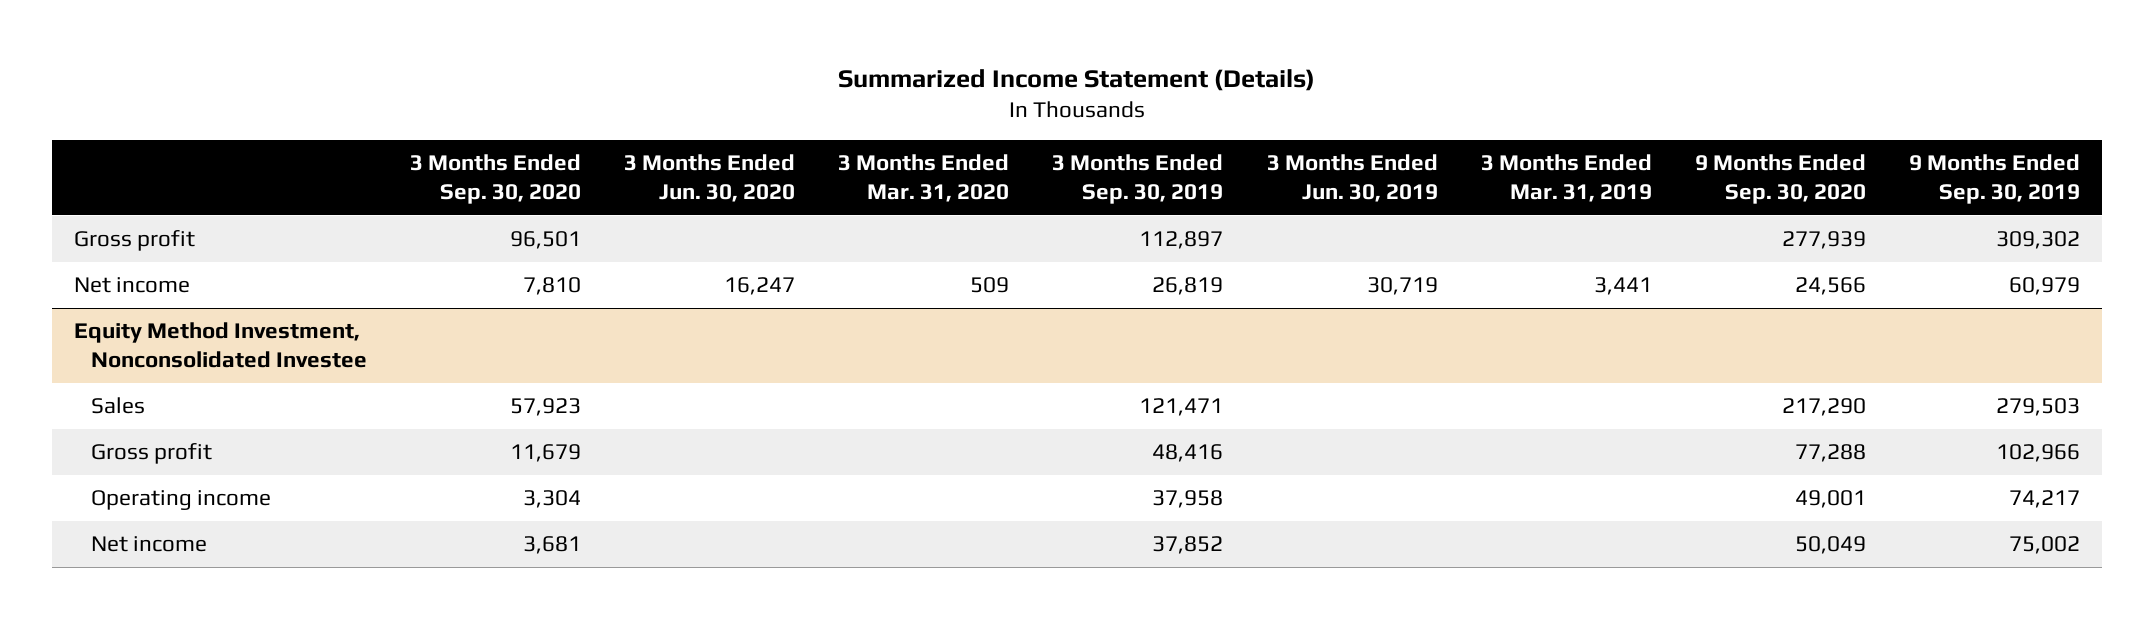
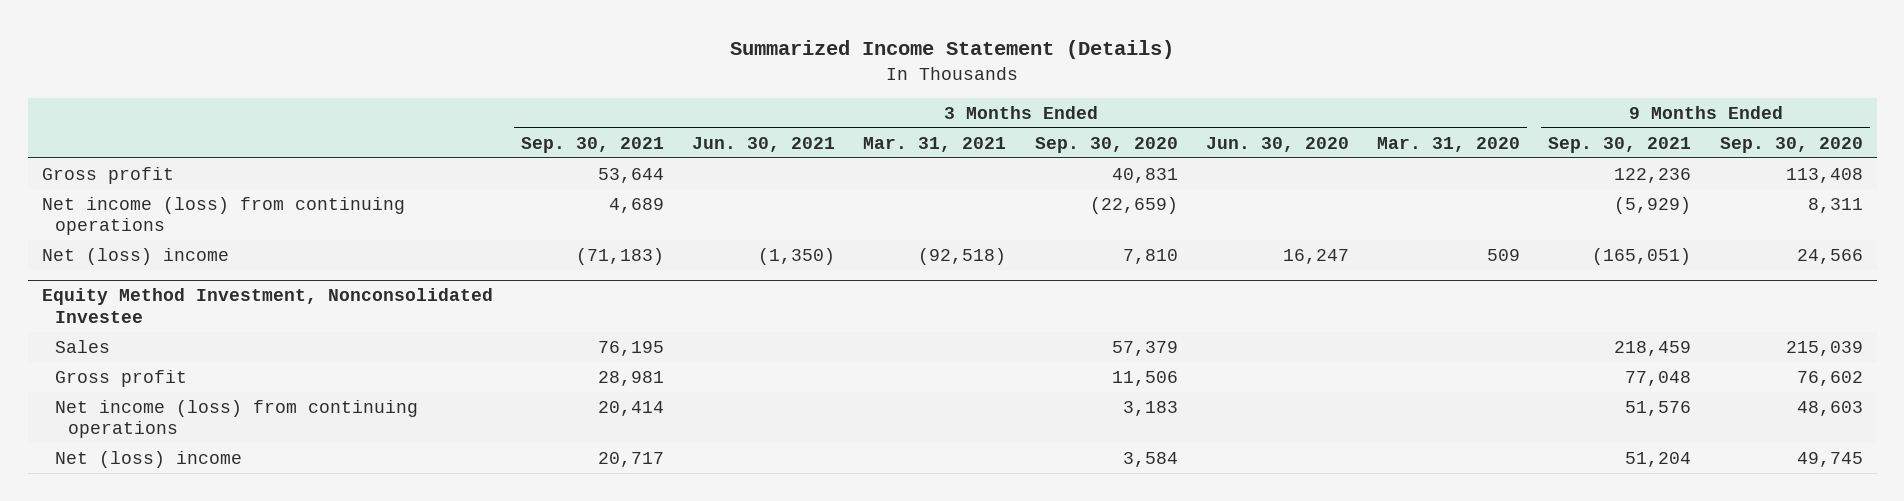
[1052,154,1224,204] 3 Months Ended Sep. 30, 2019 -> none
[1266,154,1438,202] 3 Months Ended Jun. 30, 2019 -> none
[1480,154,1652,202] 3 Months Ended Mar. 31, 2019 -> none
[1909,154,2081,204] 9 Months Ended Sep. 30, 2019 -> none
none -> [520,136,664,153] Sep. 30, 2021
none -> [692,136,836,152] Jun. 30, 2021
none -> [863,136,1007,152] Mar. 31, 2021
none -> [1548,136,1692,153] Sep. 30, 2021
[509,231,581,250] 96,501 -> [1111,167,1178,183] 40,831
[1782,231,1867,250] 277,939 -> [1785,167,1863,183] 113,408
none -> [41,196,405,236] Net income (loss) from continuing operations
[74,277,191,294] Net income -> [41,247,229,265] Net (loss) income
[90,490,271,511] Operating income -> none
[509,398,581,417] 57,923 -> [1111,340,1178,356] 57,379
[1782,398,1867,417] 217,290 -> [1785,340,1863,356] 215,039
[509,444,581,463] 11,679 -> [1111,370,1178,386] 11,506
[1795,444,1867,463] 77,288 -> [1796,370,1863,386] 76,602
none -> [54,399,418,439] Net income (loss) from continuing operations
[90,536,207,553] Net income -> [54,450,242,468] Net (loss) income
[522,536,581,555] 3,681 -> [1122,451,1178,467] 3,584
[1795,536,1867,555] 50,049 -> [1796,451,1863,467] 49,745

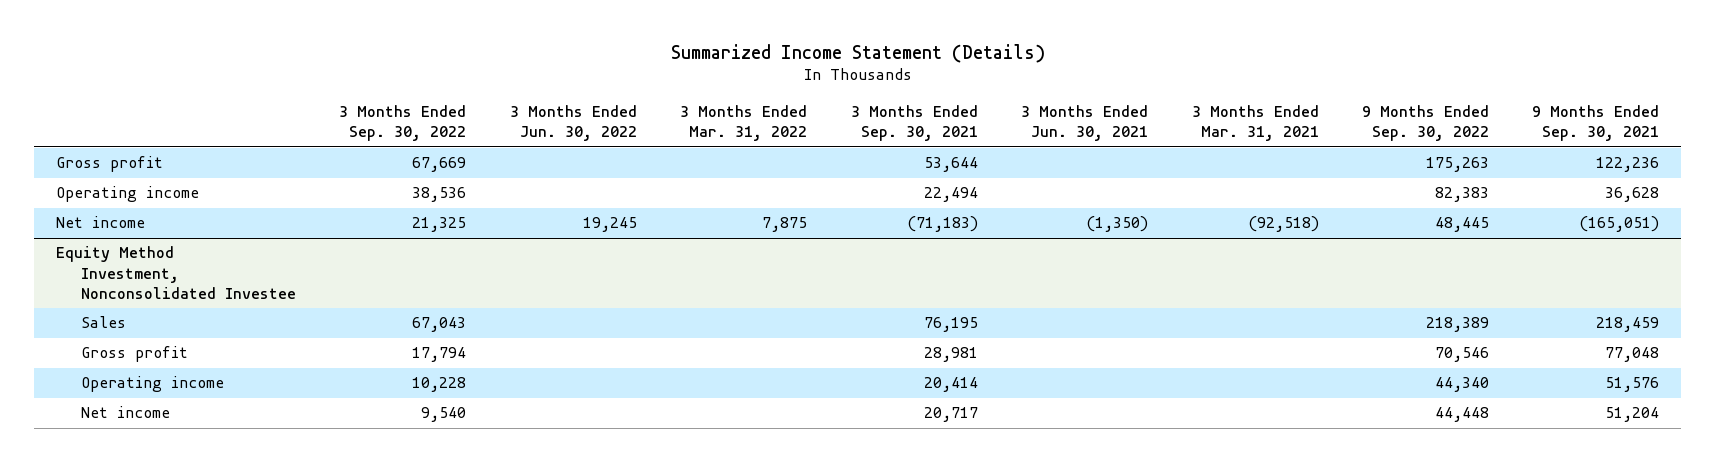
[1034,136,1178,153] Sep. 30, 2020 -> none
[1205,136,1349,152] Jun. 30, 2020 -> none
[1377,136,1521,152] Mar. 31, 2020 -> none
[1719,136,1863,153] Sep. 30, 2020 -> none
none -> [339,104,467,142] 3 Months Ended Sep. 30, 2022
none -> [509,104,637,142] 3 Months Ended Jun. 30, 2022
none -> [680,104,808,142] 3 Months Ended Mar. 31, 2022
none -> [1362,104,1490,142] 9 Months Ended Sep. 30, 2022
[41,196,405,236] Net income (loss) from continuing operations -> none
none -> [55,186,199,203] Operating income
[41,247,229,265] Net (loss) income -> [55,216,145,229] Net income
[54,399,418,439] Net income (loss) from continuing operations -> [81,376,225,393] Operating income
[54,450,242,468] Net (loss) income -> [81,406,171,419] Net income

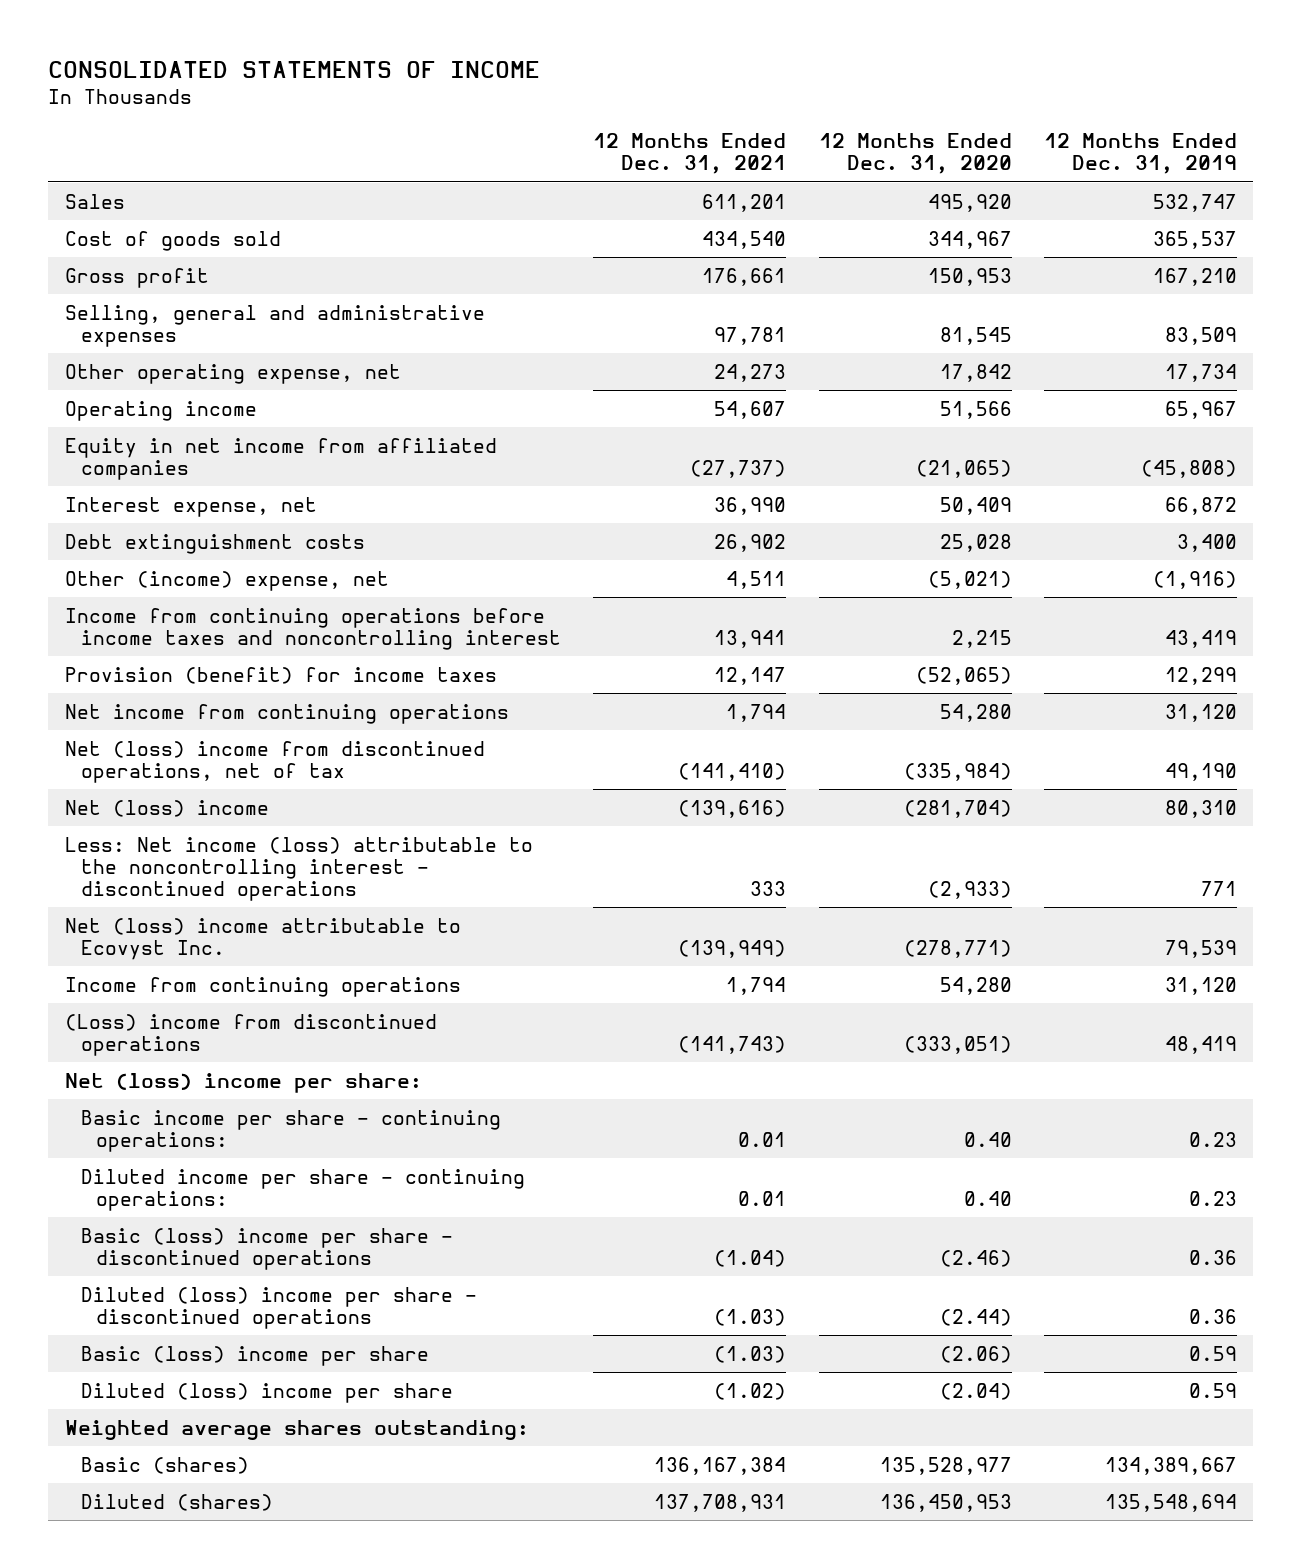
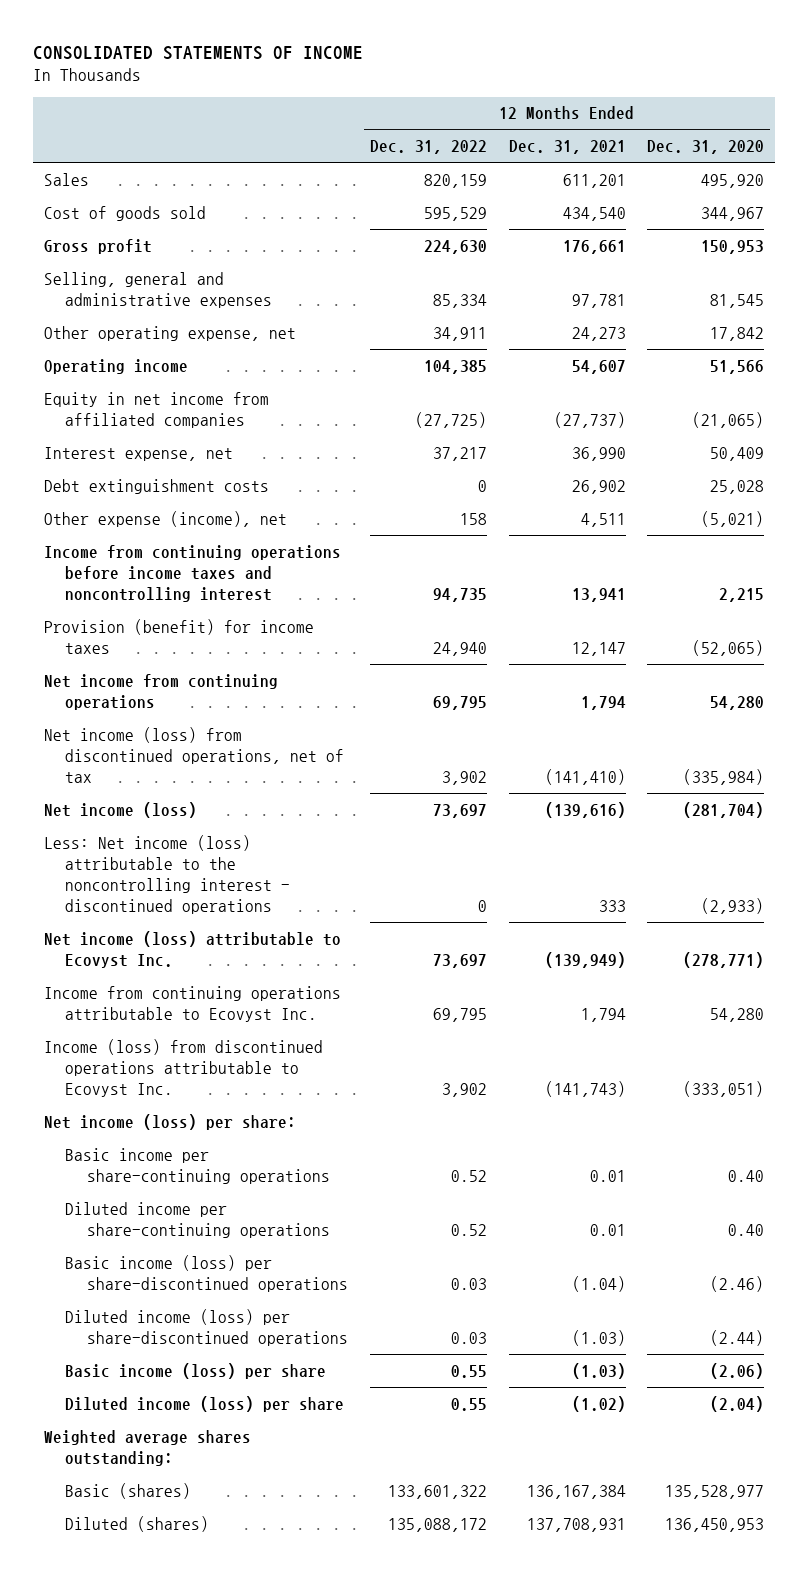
[1044,133,1238,175] 12 Months Ended Dec. 31, 2019 -> none
none -> [369,139,487,154] Dec. 31, 2022
[64,570,389,591] Other (income) expense, net -> [44,510,288,527] Other expense (income), net
[64,740,485,783] Net (loss) income from discontinued operations, net of tax -> [44,726,345,783] Net income (loss) from discontinued operations, net of tax
[64,799,269,817] Net (loss) income -> [44,801,198,818] Net income (loss)
[64,917,461,960] Net (loss) income attributable to Ecovyst Inc. -> [44,930,342,968] Net income (loss) attributable to Ecovyst Inc.
[64,976,461,997] Income from continuing operations -> [44,985,342,1022] Income from continuing operations attributable to Ecovyst Inc.
[64,1013,437,1056] (Loss) income from discontinued operations -> [44,1038,324,1097] Income (loss) from discontinued operations attributable to Ecovyst Inc.
[64,1072,422,1093] Net (loss) income per share: -> [44,1113,297,1130] Net income (loss) per share:
[80,1109,501,1152] Basic income per share - continuing operations: -> [65,1147,330,1184] Basic income per share-continuing operations
[80,1168,525,1211] Diluted income per share - continuing operations: -> [65,1201,330,1238] Diluted income per share-continuing operations
[80,1227,453,1270] Basic (loss) income per share - discontinued operations -> [65,1254,348,1292] Basic income (loss) per share-discontinued operations
[80,1286,477,1329] Diluted (loss) income per share - discontinued operations -> [65,1308,348,1346] Diluted income (loss) per share-discontinued operations
[80,1345,429,1366] Basic (loss) income per share -> [65,1362,327,1379] Basic income (loss) per share
[80,1382,453,1403] Diluted (loss) income per share -> [65,1395,345,1412] Diluted income (loss) per share

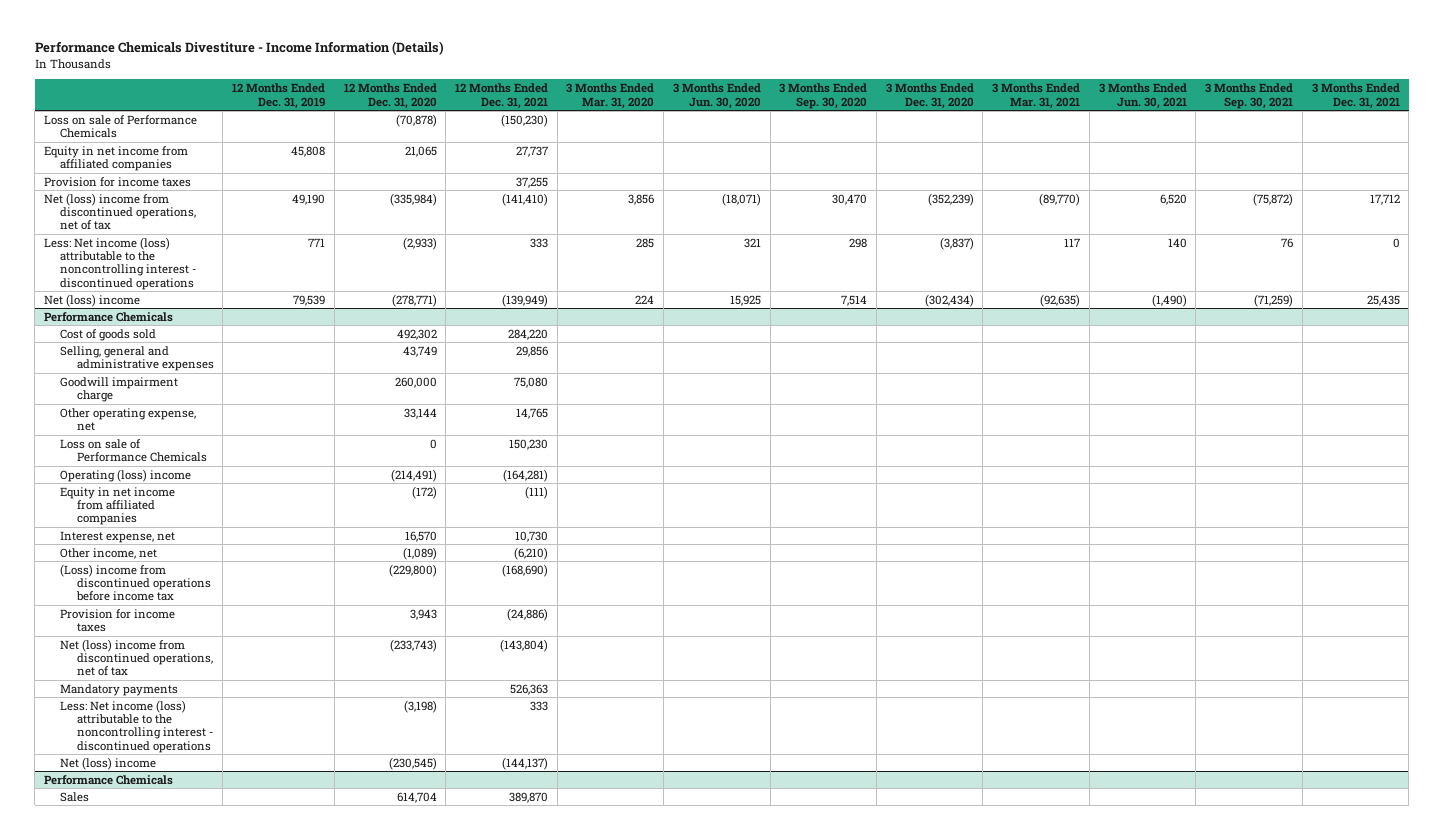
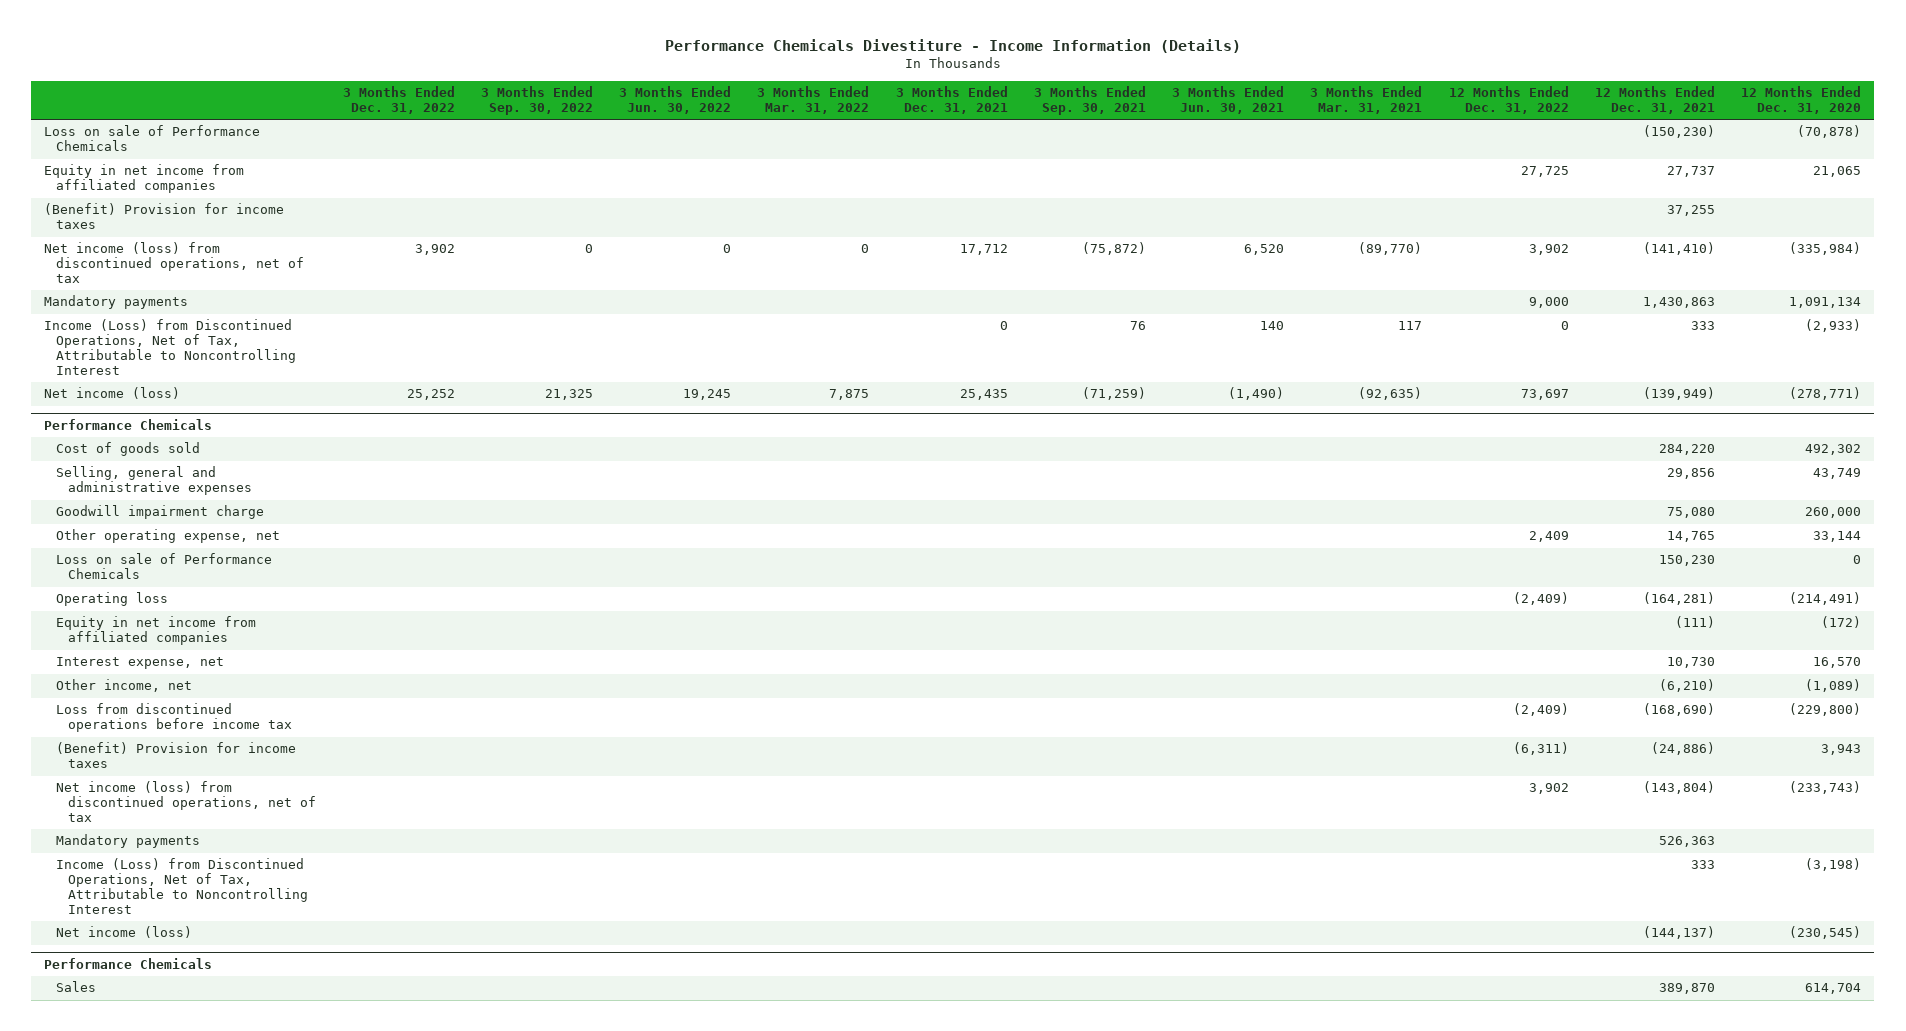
[232,83,326,109] 12 Months Ended Dec. 31, 2019 -> none
[566,83,655,109] 3 Months Ended Mar. 31, 2020 -> none
[672,83,761,109] 3 Months Ended Jun. 30, 2020 -> none
[779,83,868,109] 3 Months Ended Sep. 30, 2020 -> none
[885,83,974,109] 3 Months Ended Dec. 31, 2020 -> none
none -> [342,86,455,114] 3 Months Ended Dec. 31, 2022
none -> [480,86,593,115] 3 Months Ended Sep. 30, 2022
none -> [619,86,732,114] 3 Months Ended Jun. 30, 2022
none -> [757,86,870,114] 3 Months Ended Mar. 31, 2022
none -> [1448,86,1569,114] 12 Months Ended Dec. 31, 2022
[43,176,191,187] Provision for income taxes -> [44,203,285,230] (Benefit) Provision for income taxes
[43,192,197,231] Net (loss) income from discontinued operations, net of tax -> [44,242,305,284] Net income (loss) from discontinued operations, net of tax
none -> [44,295,189,310] Mandatory payments
[43,236,197,290] Less: Net income (loss) attributable to the noncontrolling interest - discontinued operations -> [44,319,297,376] Income (Loss) from Discontinued Operations, Net of Tax, Attributable to Noncontrolling Interest
[43,293,140,307] Net (loss) income -> [44,387,181,400] Net income (loss)
[60,468,192,482] Operating (loss) income -> [56,592,169,607] Operating loss
[60,563,211,602] (Loss) income from discontinued operations before income tax -> [56,703,293,733] Loss from discontinued operations before income tax
[60,608,176,633] Provision for income taxes -> [56,742,297,769] (Benefit) Provision for income taxes
[60,638,213,677] Net (loss) income from discontinued operations, net of tax -> [56,781,317,823] Net income (loss) from discontinued operations, net of tax
[60,699,213,753] Less: Net income (loss) attributable to the noncontrolling interest - discontinued operations -> [56,858,309,915] Income (Loss) from Discontinued Operations, Net of Tax, Attributable to Noncontrolling Interest
[60,756,157,770] Net (loss) income -> [56,926,193,939] Net income (loss)

